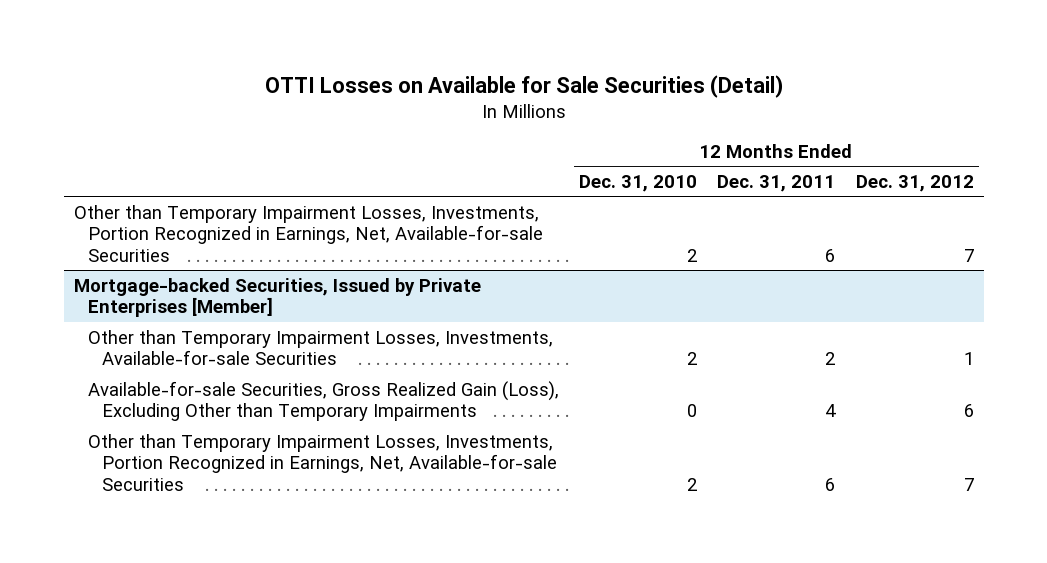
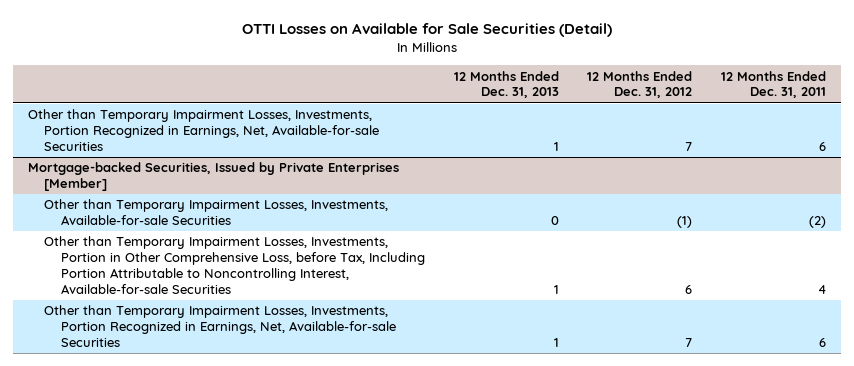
[579,175,698,193] Dec. 31, 2010 -> none
none -> [453,70,559,99] 12 Months Ended Dec. 31, 2013
[88,380,560,422] Available-for-sale Securities, Gross Realized Gain (Loss), Excluding Other than Temporary Impairments -> none
[825,352,836,366] 2 -> [809,216,827,229] (2)
[963,352,974,366] 1 -> [677,216,693,229] (1)
none -> [44,236,425,295] Other than Temporary Impairment Losses, Investments, Portion in Other Comprehensive Loss, before Tax, Including Portion Attributable to Noncontrolling Interest, Available-for-sale Securities

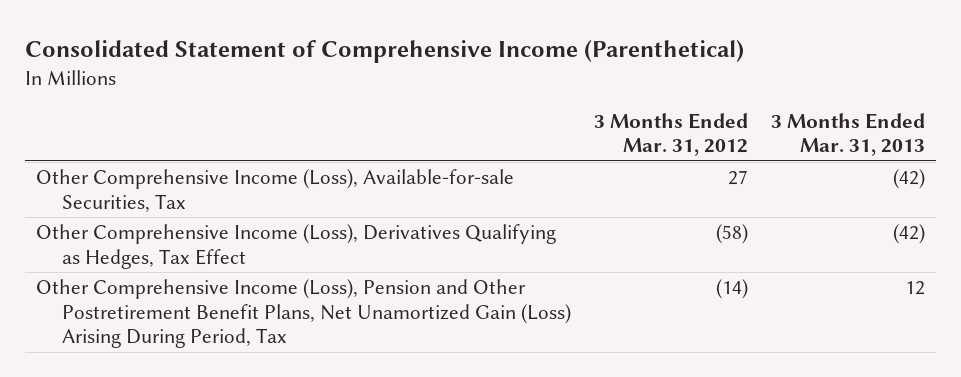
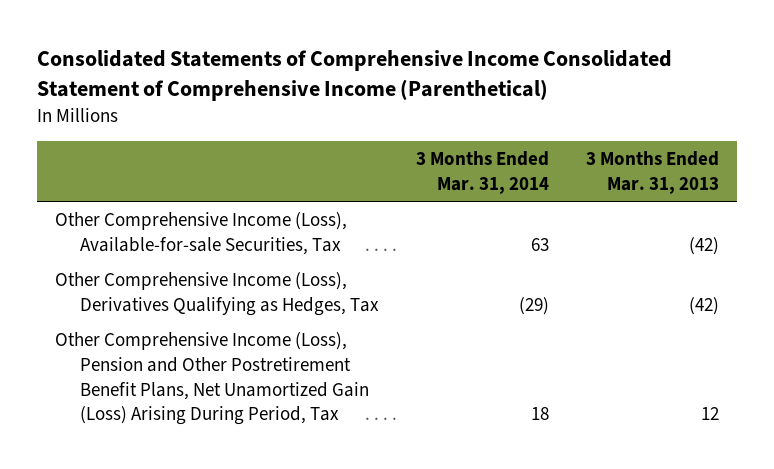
[24,39,744,63] Consolidated Statement of Comprehensive Income (Parenthetical) -> [36,50,672,102] Consolidated Statements of Comprehensive Income Consolidated Statement of Comprehensive Income (Parenthetical)
[593,112,748,157] 3 Months Ended Mar. 31, 2012 -> none
none -> [415,151,549,194] 3 Months Ended Mar. 31, 2014
[35,224,556,269] Other Comprehensive Income (Loss), Derivatives Qualifying as Hedges, Tax Effect -> [55,272,380,316] Other Comprehensive Income (Loss), Derivatives Qualifying as Hedges, Tax

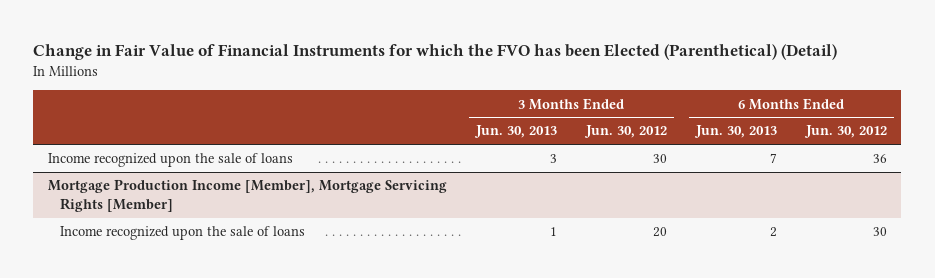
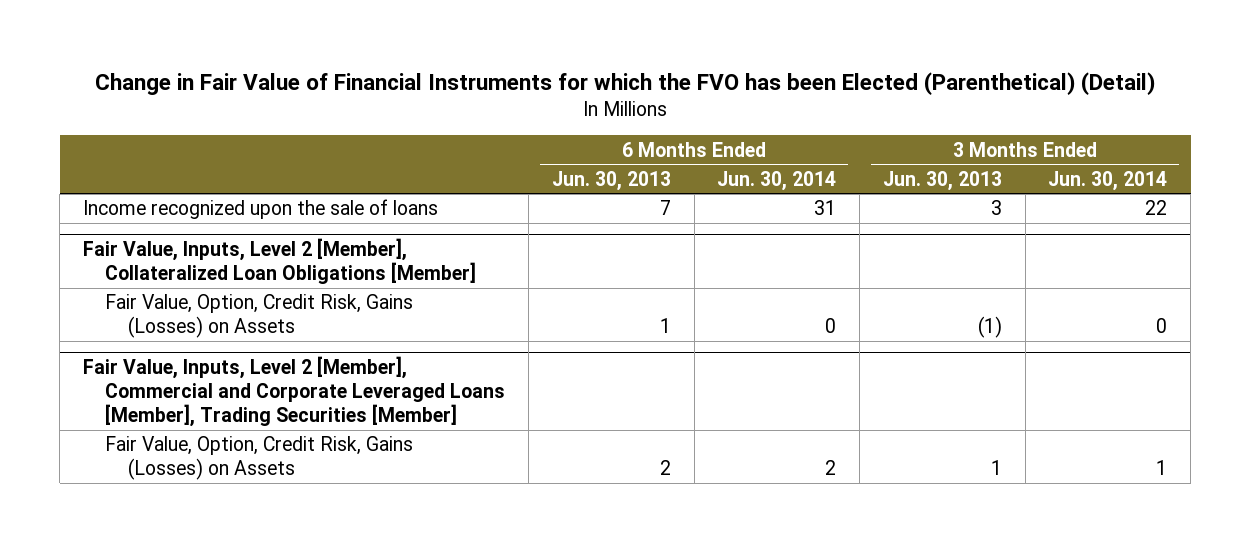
[583,125,667,139] Jun. 30, 2012 -> none
[803,125,887,139] Jun. 30, 2012 -> none
none -> [717,170,837,191] Jun. 30, 2014
none -> [1048,170,1168,191] Jun. 30, 2014
[47,179,447,213] Mortgage Production Income [Member], Mortgage Servicing Rights [Member] -> none
[59,226,305,241] Income recognized upon the sale of loans -> none
none -> [82,238,477,285] Fair Value, Inputs, Level 2 [Member], Collateralized Loan Obligations [Member]
none -> [105,294,414,339] Fair Value, Option, Credit Risk, Gains (Losses) on Assets
none -> [82,356,506,428] Fair Value, Inputs, Level 2 [Member], Commercial and Corporate Leveraged Loans [Member], Trading Securities [Member]
none -> [105,436,414,481] Fair Value, Option, Credit Risk, Gains (Losses) on Assets

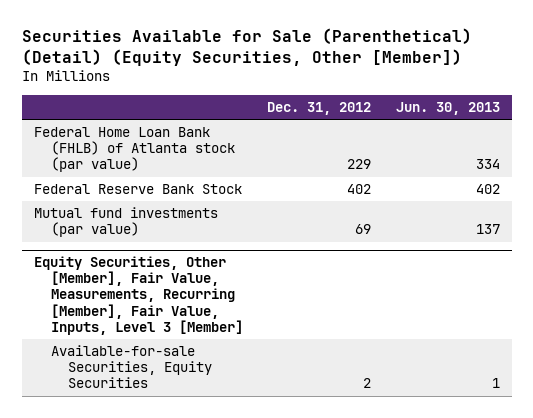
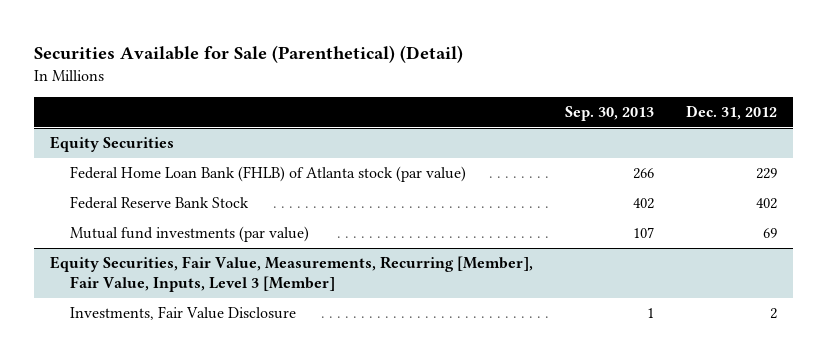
[21,28,472,67] Securities Available for Sale (Parenthetical) (Detail) (Equity Securities, Other [Member]) -> [34,45,464,64] Securities Available for Sale (Parenthetical) (Detail)
[395,102,500,116] Jun. 30, 2013 -> none
none -> [564,105,654,121] Sep. 30, 2013
none -> [50,136,175,153] Equity Securities
[51,345,213,389] Available-for-sale Securities, Equity Securities -> none
[33,256,244,335] Equity Securities, Other [Member], Fair Value, Measurements, Recurring [Member], Fair Value, Inputs, Level 3 [Member] -> [50,256,534,293] Equity Securities, Fair Value, Measurements, Recurring [Member], Fair Value, Inputs, Level 3 [Member]
none -> [70,306,297,321] Investments, Fair Value Disclosure

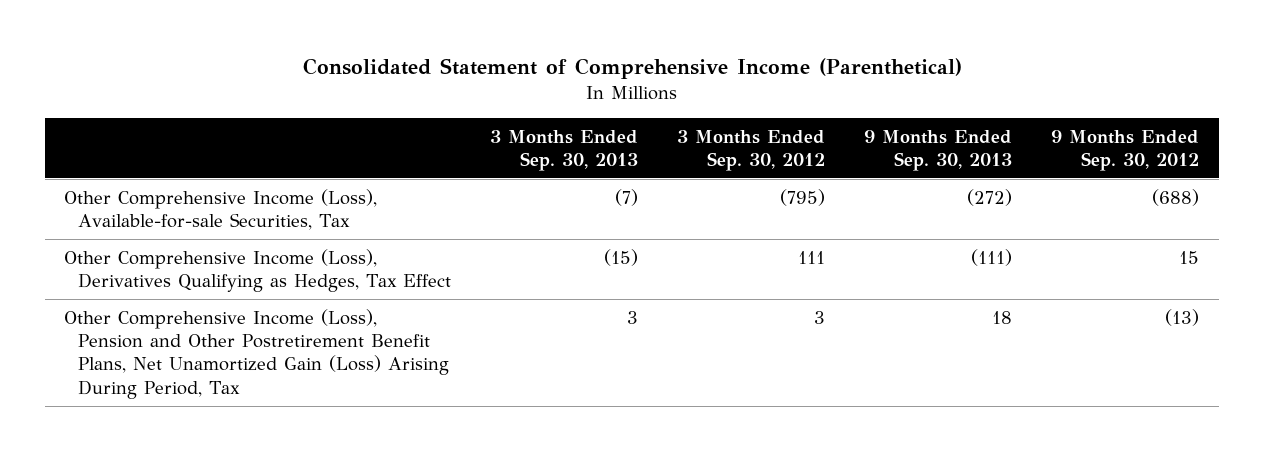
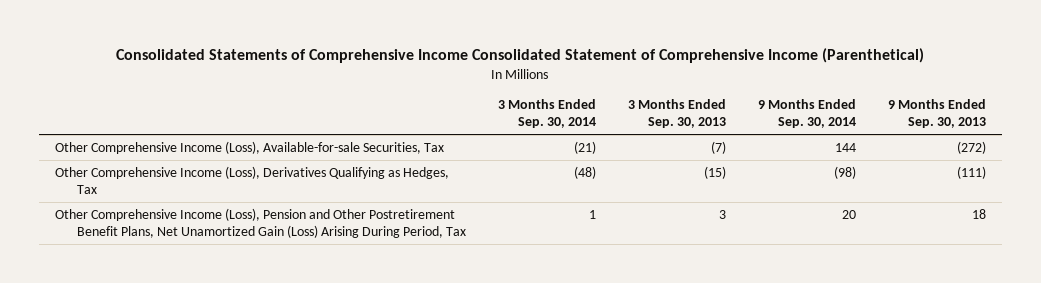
[302,57,962,79] Consolidated Statement of Comprehensive Income (Parenthetical) -> [116,47,925,63] Consolidated Statements of Comprehensive Income Consolidated Statement of Comprehensive Income (Parenthetical)
[677,129,826,171] 3 Months Ended Sep. 30, 2012 -> none
[1051,129,1200,171] 9 Months Ended Sep. 30, 2012 -> none
none -> [497,99,596,129] 3 Months Ended Sep. 30, 2014
none -> [757,99,856,129] 9 Months Ended Sep. 30, 2014
[64,248,451,293] Other Comprehensive Income (Loss), Derivatives Qualifying as Hedges, Tax Effect -> [54,165,449,195] Other Comprehensive Income (Loss), Derivatives Qualifying as Hedges, Tax

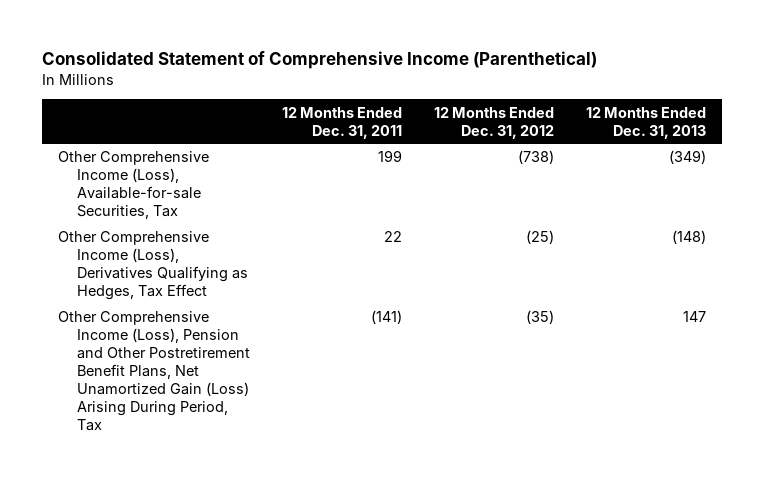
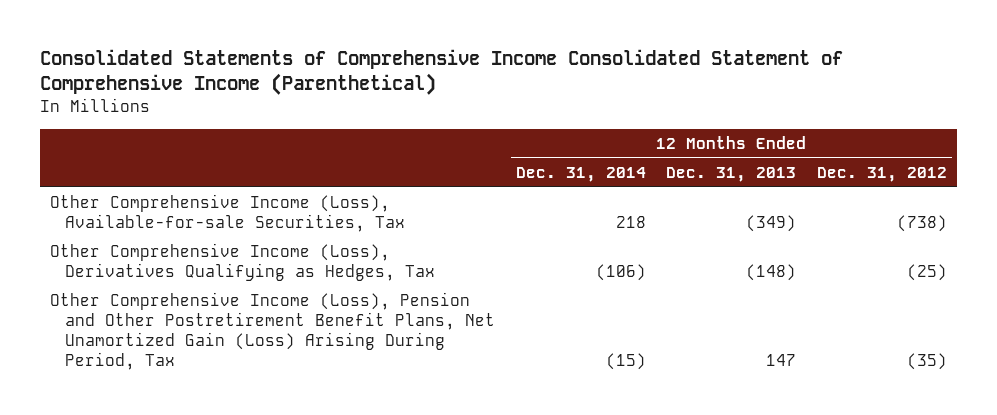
[42,50,598,69] Consolidated Statement of Comprehensive Income (Parenthetical) -> [40,49,844,96] Consolidated Statements of Comprehensive Income Consolidated Statement of Comprehensive Income (Parenthetical)
[281,106,402,139] 12 Months Ended Dec. 31, 2011 -> none
none -> [515,166,646,182] Dec. 31, 2014
[58,231,248,301] Other Comprehensive Income (Loss), Derivatives Qualifying as Hedges, Tax Effect -> [50,243,436,282] Other Comprehensive Income (Loss), Derivatives Qualifying as Hedges, Tax

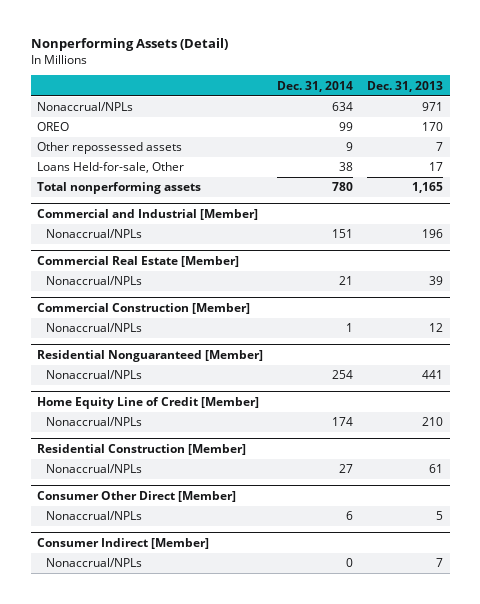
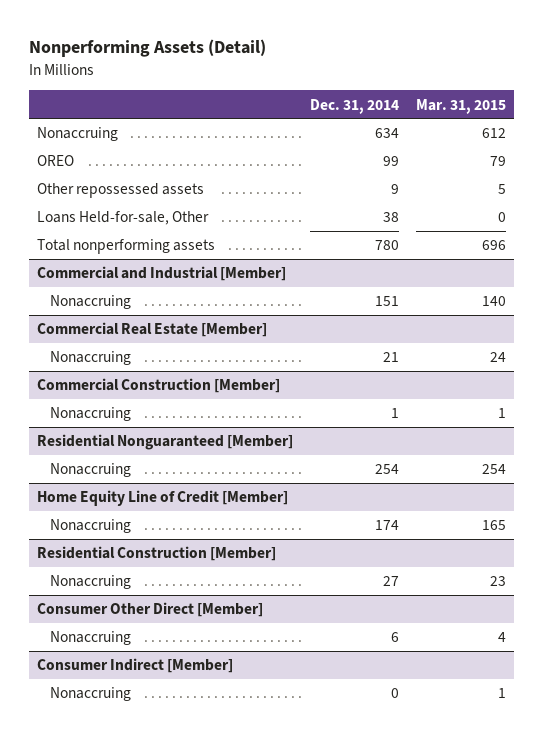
[367,80,444,92] Dec. 31, 2013 -> none
none -> [415,98,506,114] Mar. 31, 2015
[37,102,134,112] Nonaccrual/NPLs -> [37,127,119,142] Nonaccruing
[45,229,142,239] Nonaccrual/NPLs -> [49,295,131,310] Nonaccruing
[45,276,142,286] Nonaccrual/NPLs -> [49,351,131,366] Nonaccruing
[45,323,142,333] Nonaccrual/NPLs -> [49,407,131,422] Nonaccruing
[45,370,142,380] Nonaccrual/NPLs -> [49,463,131,478] Nonaccruing
[45,417,142,427] Nonaccrual/NPLs -> [49,519,131,534] Nonaccruing
[45,464,142,474] Nonaccrual/NPLs -> [49,575,131,590] Nonaccruing
[45,511,142,521] Nonaccrual/NPLs -> [49,631,131,646] Nonaccruing
[45,558,142,568] Nonaccrual/NPLs -> [49,687,131,702] Nonaccruing

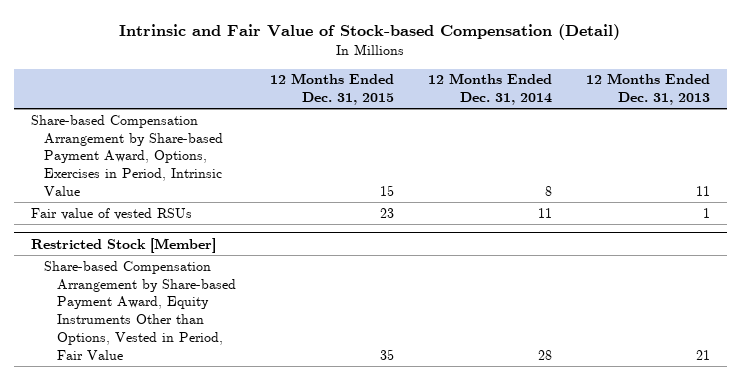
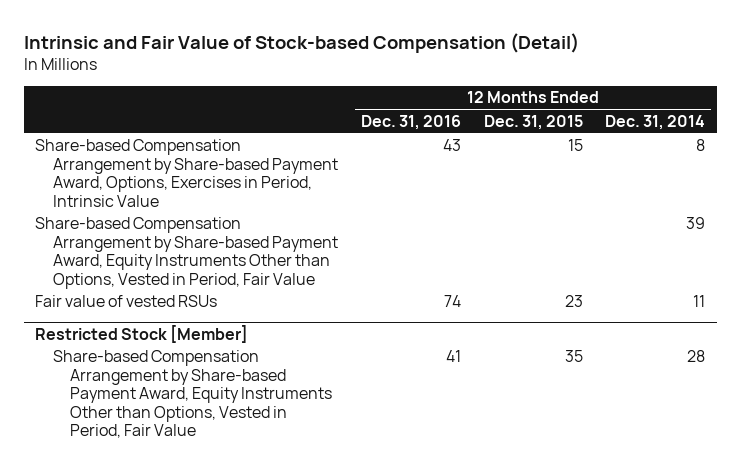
[586,73,711,106] 12 Months Ended Dec. 31, 2013 -> none
none -> [360,114,461,130] Dec. 31, 2016
none -> [35,217,338,289] Share-based Compensation Arrangement by Share-based Payment Award, Equity Instruments Other than Options, Vested in Period, Fair Value

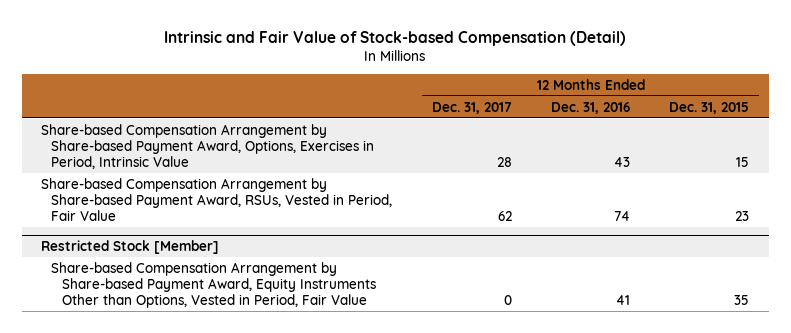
[605,114,706,130] Dec. 31, 2014 -> none
none -> [431,101,512,114] Dec. 31, 2017
[35,217,338,289] Share-based Compensation Arrangement by Share-based Payment Award, Equity Instruments Other than Options, Vested in Period, Fair Value -> none
[35,295,218,308] Fair value of vested RSUs -> [41,177,393,222] Share-based Compensation Arrangement by Share-based Payment Award, RSUs, Vested in Period, Fair Value

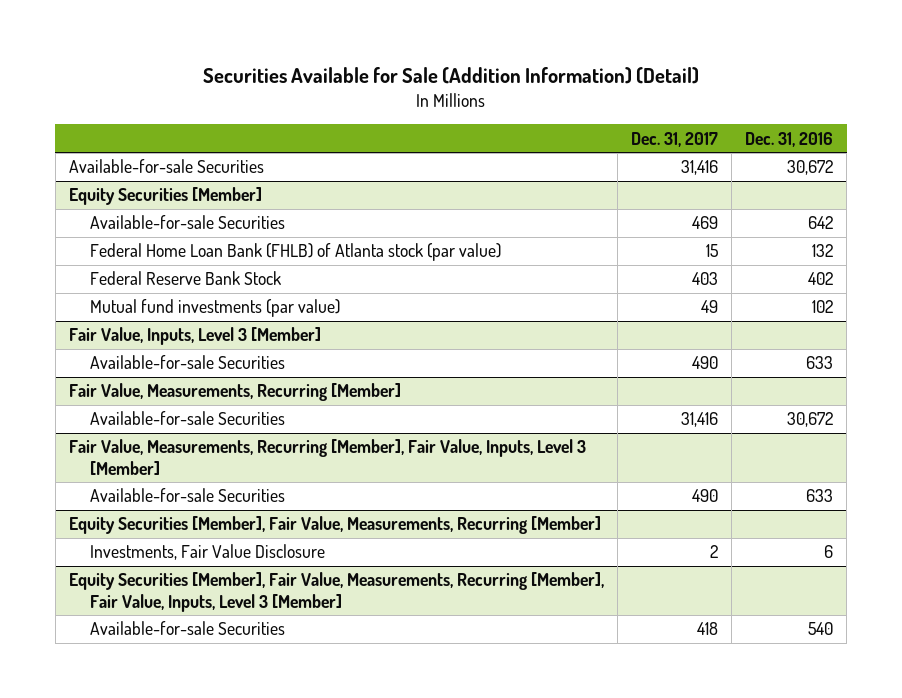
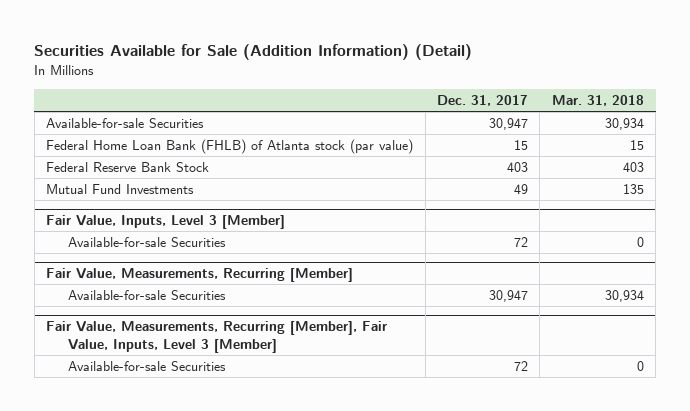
[744,131,833,147] Dec. 31, 2016 -> none
none -> [551,95,644,107] Mar. 31, 2018
[68,187,262,206] Equity Securities [Member] -> none
[89,215,285,230] Available-for-sale Securities -> none
[680,160,718,176] 31,416 -> [488,117,528,130] 30,947
[89,299,340,318] Mutual fund investments (par value) -> [46,183,195,194] Mutual Fund Investments
[691,356,718,370] 490 -> [513,236,528,247] 72
[680,412,718,428] 31,416 -> [488,289,528,302] 30,947
[68,516,601,535] Equity Securities [Member], Fair Value, Measurements, Recurring [Member] -> none
[89,544,325,561] Investments, Fair Value Disclosure -> none
[68,572,604,612] Equity Securities [Member], Fair Value, Measurements, Recurring [Member], Fair Value, Inputs, Level 3 [Member] -> none
[89,621,285,636] Available-for-sale Securities -> none
[691,489,718,503] 490 -> [513,360,528,371] 72

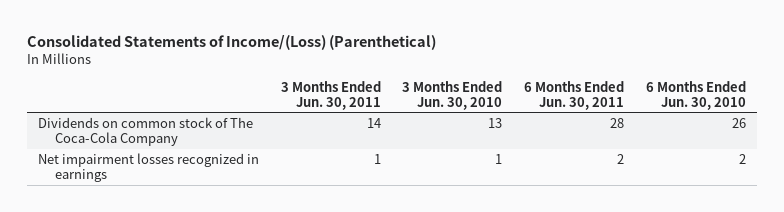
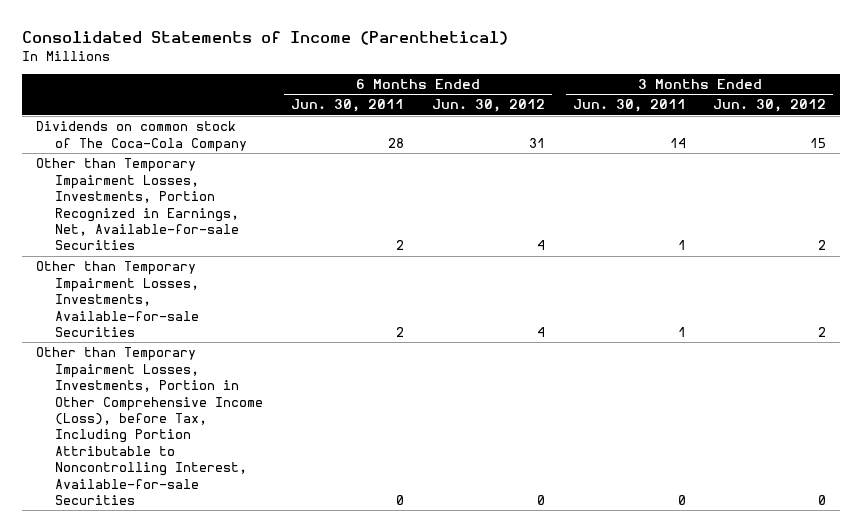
[27,34,437,50] Consolidated Statements of Income/(Loss) (Parenthetical) -> [22,30,509,45] Consolidated Statements of Income (Parenthetical)
[402,80,503,111] 3 Months Ended Jun. 30, 2010 -> none
[645,80,746,111] 6 Months Ended Jun. 30, 2010 -> none
none -> [431,99,545,113] Jun. 30, 2012
none -> [713,99,827,113] Jun. 30, 2012
[37,152,259,183] Net impairment losses recognized in earnings -> [36,158,240,251] Other than Temporary Impairment Losses, Investments, Portion Recognized in Earnings, Net, Available-for-sale Securities
none -> [36,261,200,338] Other than Temporary Impairment Losses, Investments, Available-for-sale Securities
none -> [36,347,264,506] Other than Temporary Impairment Losses, Investments, Portion in Other Comprehensive Income (Loss), before Tax, Including Portion Attributable to Noncontrolling Interest, Available-for-sale Securities

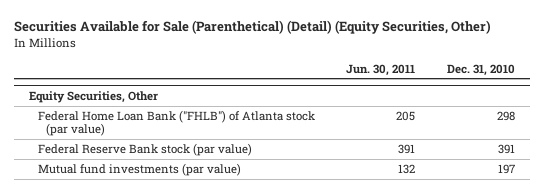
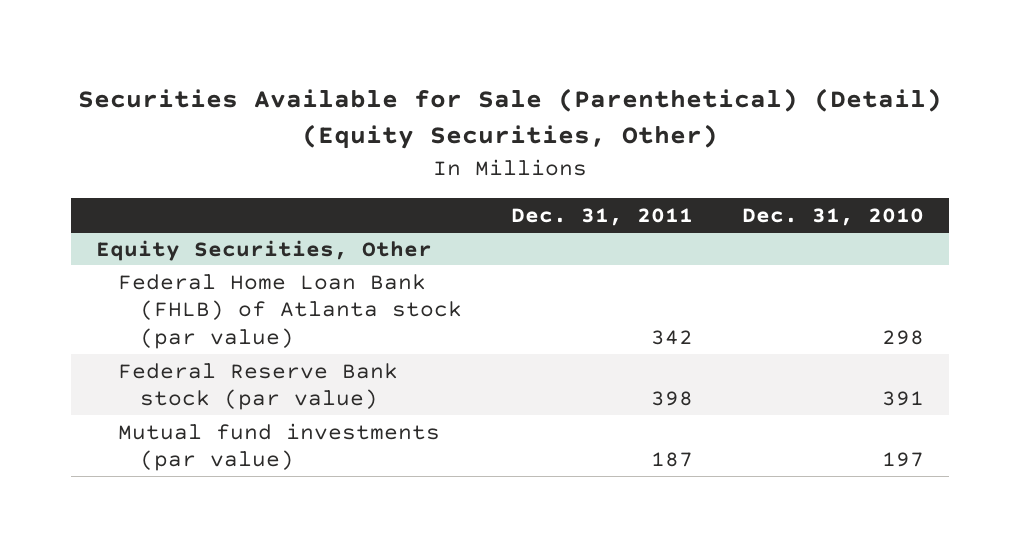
[346,63,416,76] Jun. 30, 2011 -> none
none -> [510,207,693,226] Dec. 31, 2011
[37,110,315,137] Federal Home Loan Bank ("FHLB") of Atlanta stock (par value) -> [117,273,462,350] Federal Home Loan Bank (FHLB) of Atlanta stock (par value)

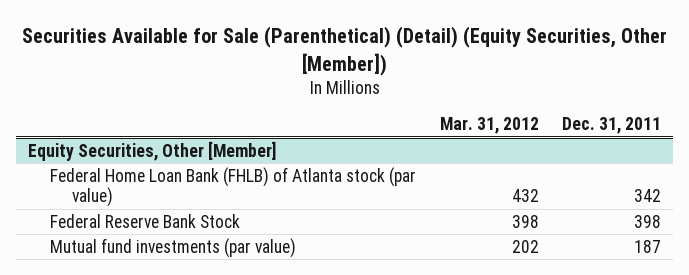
[78,88,943,150] Securities Available for Sale (Parenthetical) (Detail) (Equity Securities, Other) -> [21,26,667,76] Securities Available for Sale (Parenthetical) (Detail) (Equity Securities, Other [Member])
[742,207,925,226] Dec. 31, 2010 -> none
none -> [439,117,539,135] Mar. 31, 2012
[96,239,433,261] Equity Securities, Other -> [28,140,277,161] Equity Securities, Other [Member]
[117,362,398,411] Federal Reserve Bank stock (par value) -> [50,213,241,228] Federal Reserve Bank Stock

